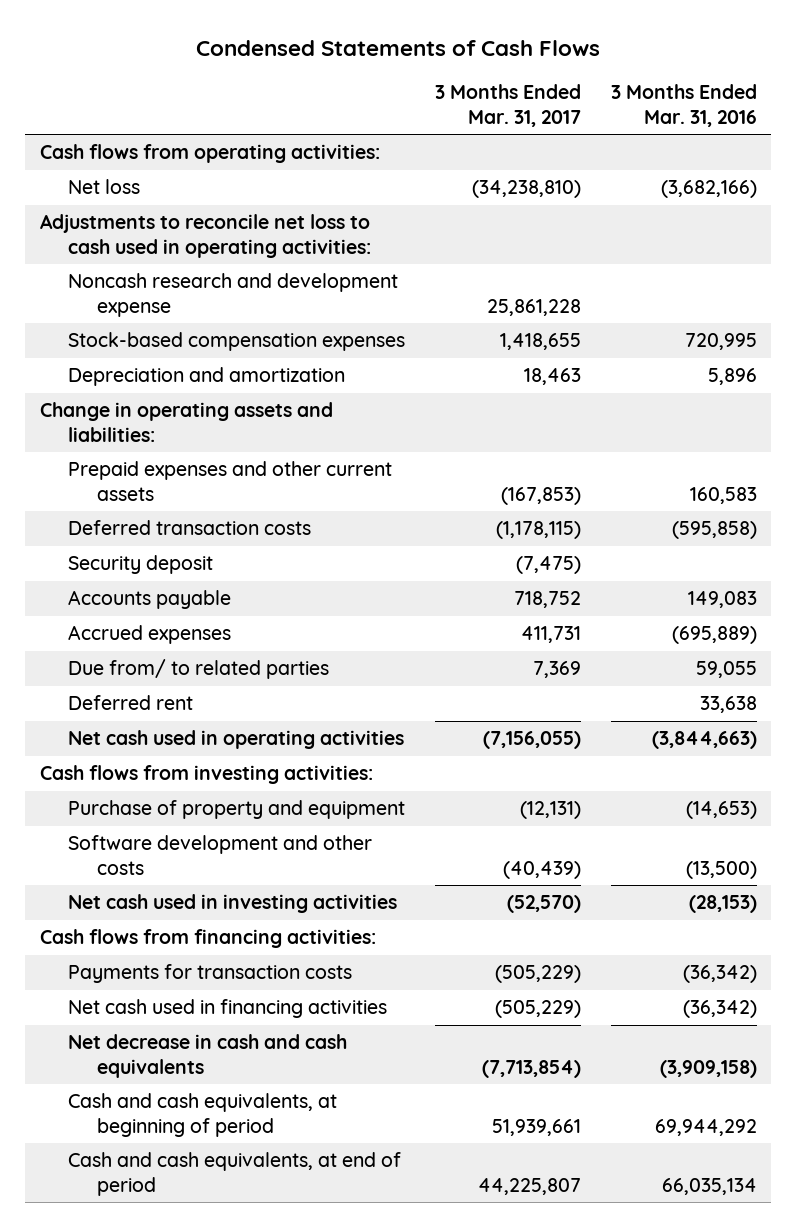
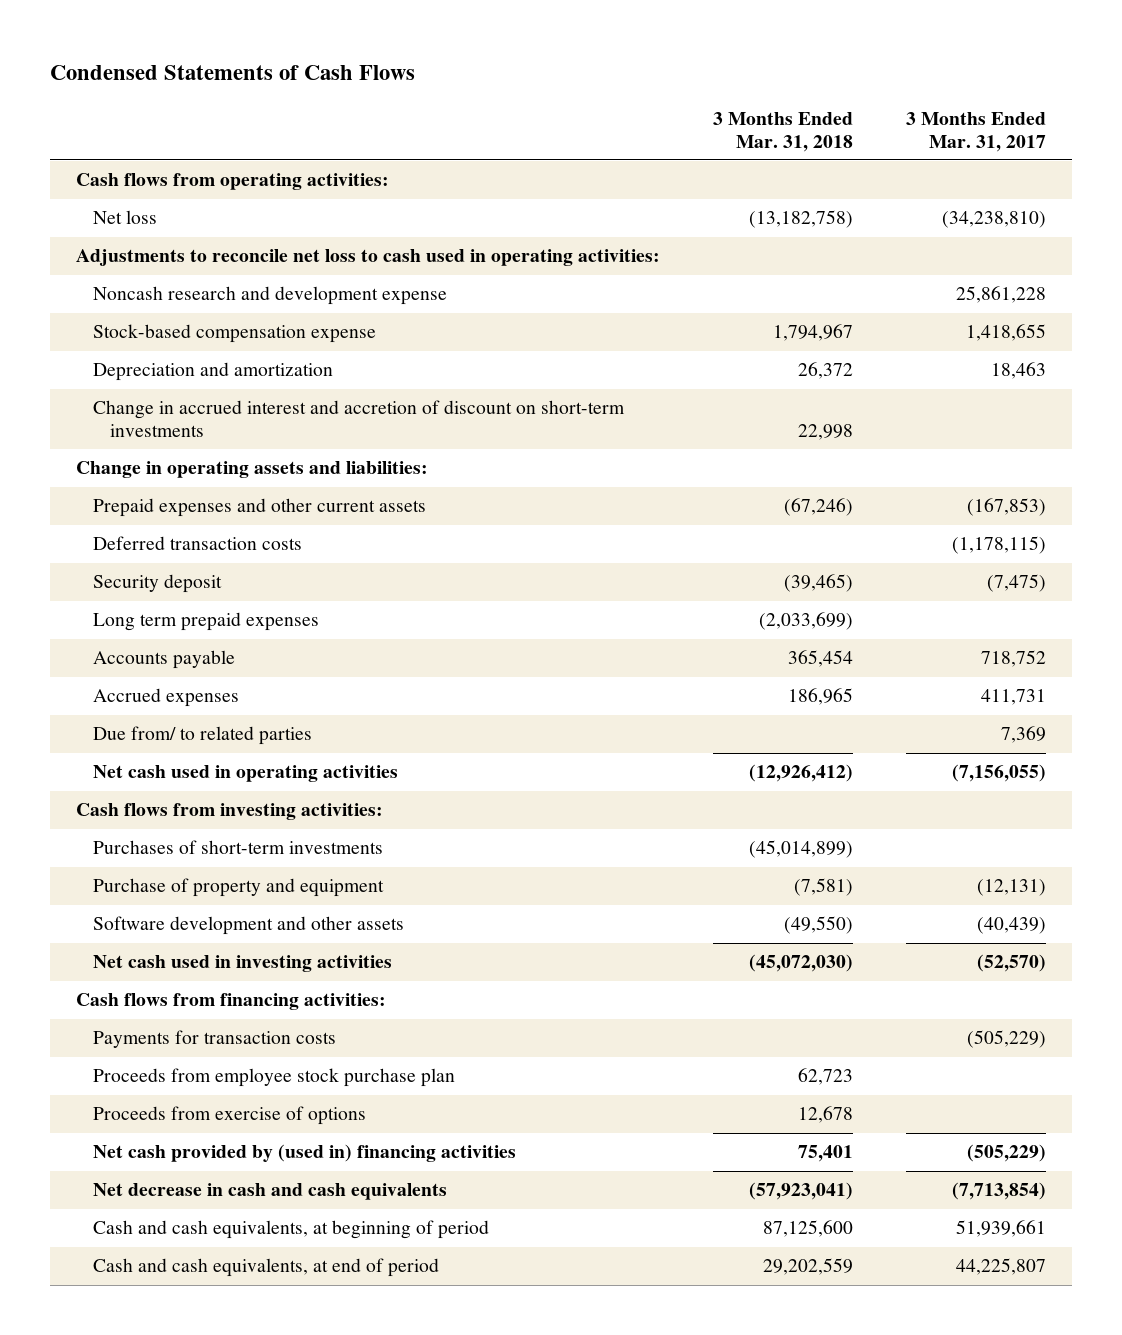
[610,84,757,127] 3 Months Ended Mar. 31, 2016 -> none
none -> [713,111,854,152] 3 Months Ended Mar. 31, 2018
[68,332,406,352] Stock-based compensation expenses -> [92,324,376,344] Stock-based compensation expense
none -> [92,400,625,437] Change in accrued interest and accretion of discount on short-term investments
none -> [92,612,319,632] Long term prepaid expenses
[68,695,194,711] Deferred rent -> none
none -> [92,840,383,855] Purchases of short-term investments
[68,835,373,875] Software development and other costs -> [92,916,404,936] Software development and other assets
none -> [92,1068,455,1088] Proceeds from employee stock purchase plan
none -> [92,1106,366,1126] Proceeds from exercise of options
[68,999,388,1019] Net cash used in financing activities -> [92,1144,516,1163] Net cash provided by (used in) financing activities

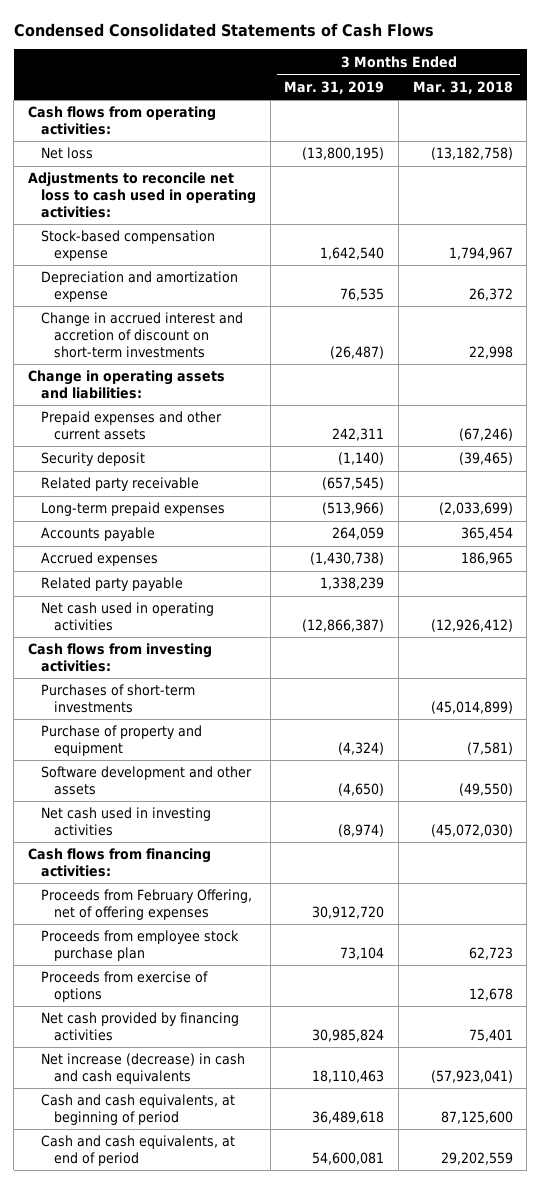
[50,65,416,81] Condensed Statements of Cash Flows -> [13,22,434,37] Condensed Consolidated Statements of Cash Flows
[905,111,1046,152] 3 Months Ended Mar. 31, 2017 -> none
none -> [284,80,385,94] Mar. 31, 2019
[92,286,447,306] Noncash research and development expense -> none
[92,362,333,382] Depreciation and amortization -> [41,271,239,303] Depreciation and amortization expense
[92,536,302,551] Deferred transaction costs -> none
none -> [41,477,200,492] Related party receivable
[92,612,319,632] Long term prepaid expenses -> [41,502,226,517] Long-term prepaid expenses
[92,726,312,746] Due from/ to related parties -> none
none -> [41,577,184,592] Related party payable
[92,1030,336,1049] Payments for transaction costs -> none
none -> [41,889,253,921] Proceeds from February Offering, net of offering expenses
[92,1144,516,1163] Net cash provided by (used in) financing activities -> [41,1012,240,1042] Net cash provided by financing activities
[92,1183,447,1201] Net decrease in cash and cash equivalents -> [41,1053,246,1085] Net increase (decrease) in cash and cash equivalents

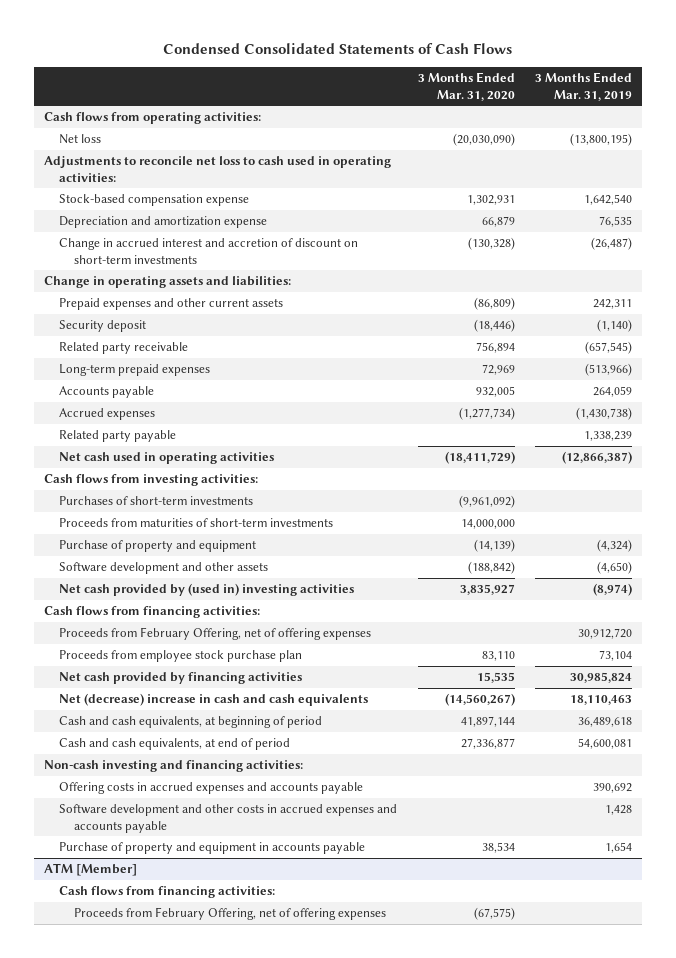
[412,80,513,94] Mar. 31, 2018 -> none
none -> [417,72,515,101] 3 Months Ended Mar. 31, 2020
none -> [59,518,334,528] Proceeds from maturities of short-term investments
[41,807,212,837] Net cash used in investing activities -> [59,583,355,597] Net cash provided by (used in) investing activities
[41,971,209,1003] Proceeds from exercise of options -> none
[41,1053,246,1085] Net increase (decrease) in cash and cash equivalents -> [59,693,369,707] Net (decrease) increase in cash and cash equivalents
none -> [43,760,303,773] Non-cash investing and financing activities:
none -> [59,782,364,795] Offering costs in accrued expenses and accounts payable
none -> [59,804,398,833] Software development and other costs in accrued expenses and accounts payable
none -> [59,842,366,855] Purchase of property and equipment in accounts payable
none -> [43,863,137,877] ATM [Member]
none -> [59,886,276,899] Cash flows from financing activities:
none -> [74,907,387,921] Proceeds from February Offering, net of offering expenses

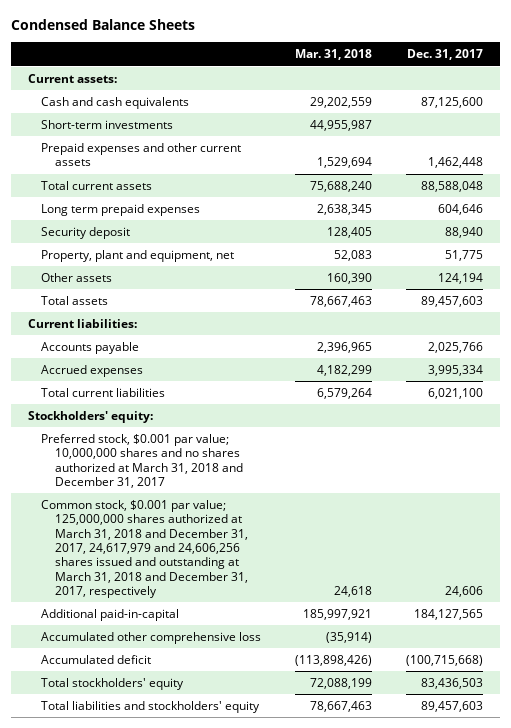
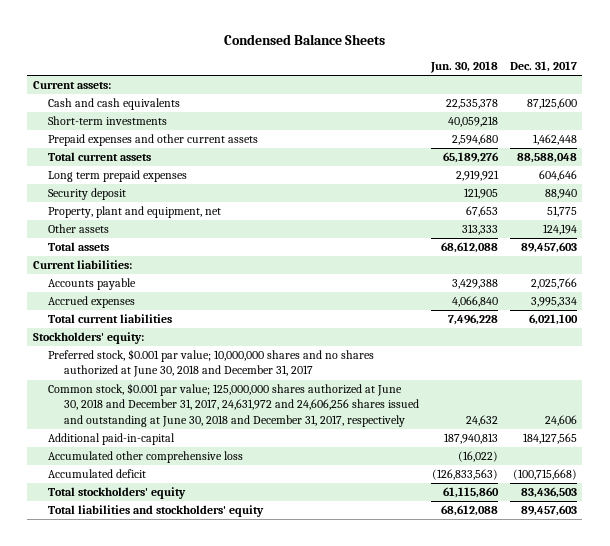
[295,49,373,61] Mar. 31, 2018 -> none
none -> [429,61,498,74] Jun. 30, 2018
[41,434,243,488] Preferred stock, $0.001 par value; 10,000,000 shares and no shares authorized at March 31, 2018 and December 31, 2017 -> [48,349,375,378] Preferred stock, $0.001 par value; 10,000,000 shares and no shares authorized at June 30, 2018 and December 31, 2017
[41,500,248,598] Common stock, $0.001 par value; 125,000,000 shares authorized at March 31, 2018 and December 31, 2017, 24,617,979 and 24,606,256 shares issued and outstanding at March 31, 2018 and December 31, 2017, respectively -> [48,383,419,427] Common stock, $0.001 par value; 125,000,000 shares authorized at June 30, 2018 and December 31, 2017, 24,631,972 and 24,606,256 shares issued and outstanding at June 30, 2018 and December 31, 2017, respectively

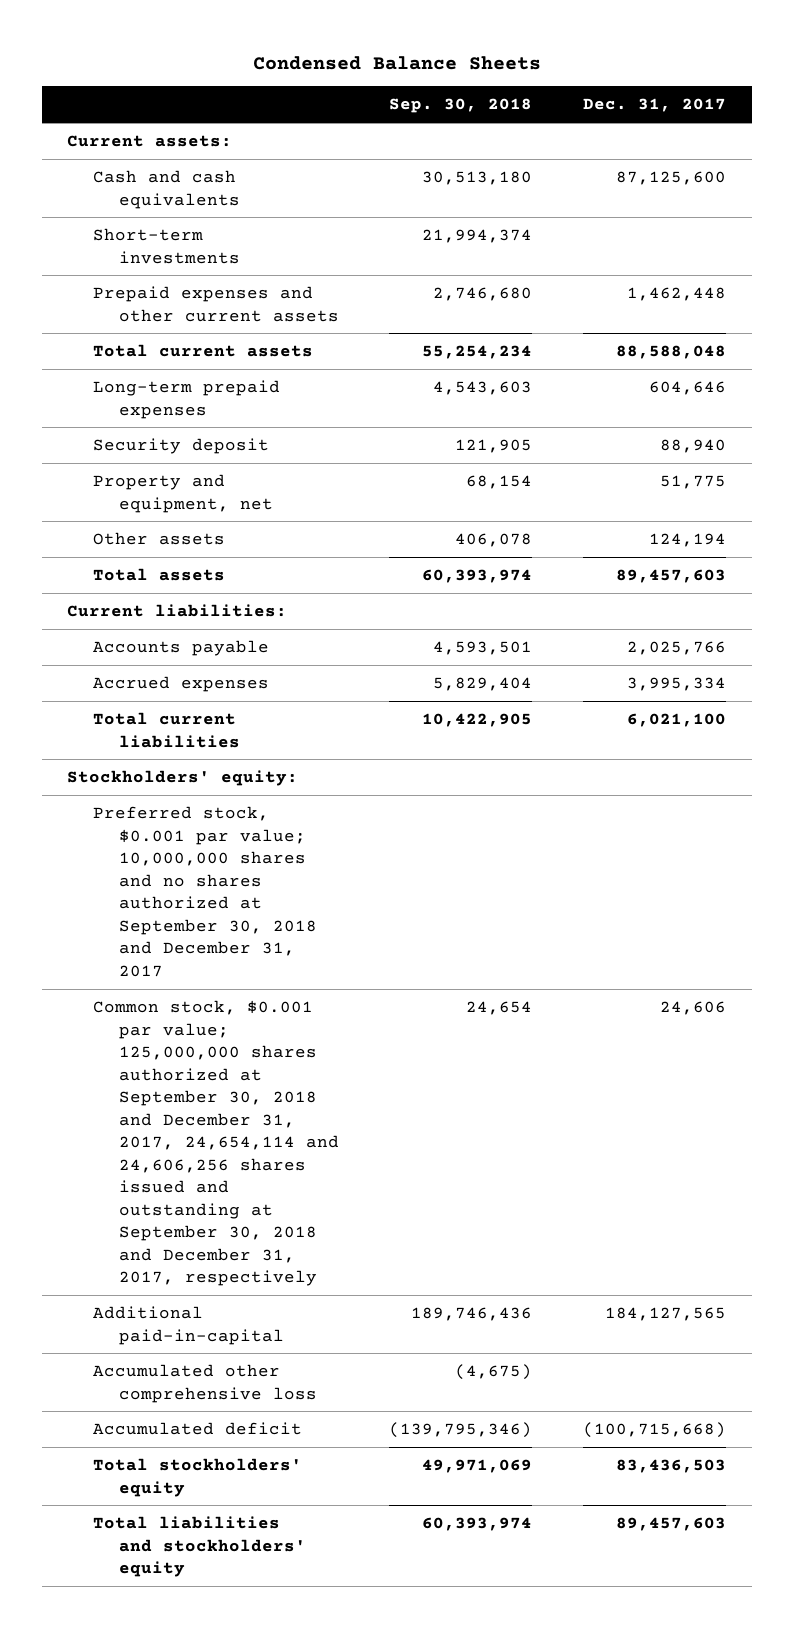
[429,61,498,74] Jun. 30, 2018 -> none
none -> [389,98,533,114] Sep. 30, 2018
[48,170,188,183] Long term prepaid expenses -> [92,380,280,419] Long-term prepaid expenses
[48,206,222,219] Property, plant and equipment, net -> [92,474,273,513] Property and equipment, net
[48,349,375,378] Preferred stock, $0.001 par value; 10,000,000 shares and no shares authorized at June 30, 2018 and December 31, 2017 -> [92,806,317,977] Preferred stock, $0.001 par value; 10,000,000 shares and no shares authorized at September 30, 2018 and December 31, 2017
[48,383,419,427] Common stock, $0.001 par value; 125,000,000 shares authorized at June 30, 2018 and December 31, 2017, 24,631,972 and 24,606,256 shares issued and outstanding at June 30, 2018 and December 31, 2017, respectively -> [92,1000,339,1287] Common stock, $0.001 par value; 125,000,000 shares authorized at September 30, 2018 and December 31, 2017, 24,654,114 and 24,606,256 shares issued and outstanding at September 30, 2018 and December 31, 2017, respectively

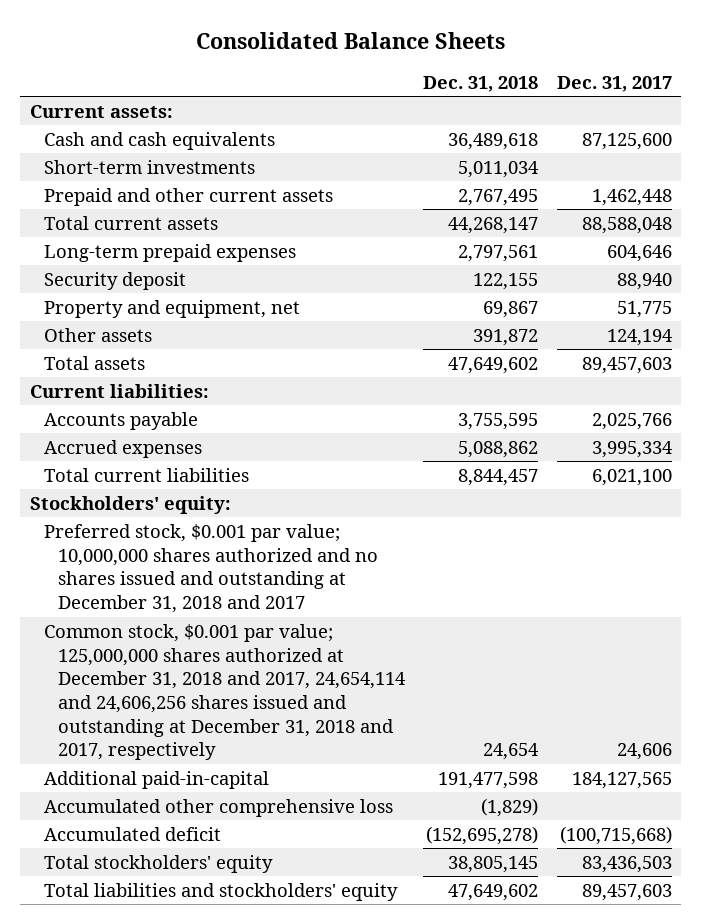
[252,55,541,70] Condensed Balance Sheets -> [195,32,505,50] Consolidated Balance Sheets
[389,98,533,114] Sep. 30, 2018 -> none
none -> [423,75,539,92] Dec. 31, 2018
[92,286,339,322] Prepaid expenses and other current assets -> [43,187,333,206] Prepaid and other current assets
[92,806,317,977] Preferred stock, $0.001 par value; 10,000,000 shares and no shares authorized at September 30, 2018 and December 31, 2017 -> [43,523,378,613] Preferred stock, $0.001 par value; 10,000,000 shares authorized and no shares issued and outstanding at December 31, 2018 and 2017
[92,1000,339,1287] Common stock, $0.001 par value; 125,000,000 shares authorized at September 30, 2018 and December 31, 2017, 24,654,114 and 24,606,256 shares issued and outstanding at September 30, 2018 and December 31, 2017, respectively -> [43,623,406,761] Common stock, $0.001 par value; 125,000,000 shares authorized at December 31, 2018 and 2017, 24,654,114 and 24,606,256 shares issued and outstanding at December 31, 2018 and 2017, respectively

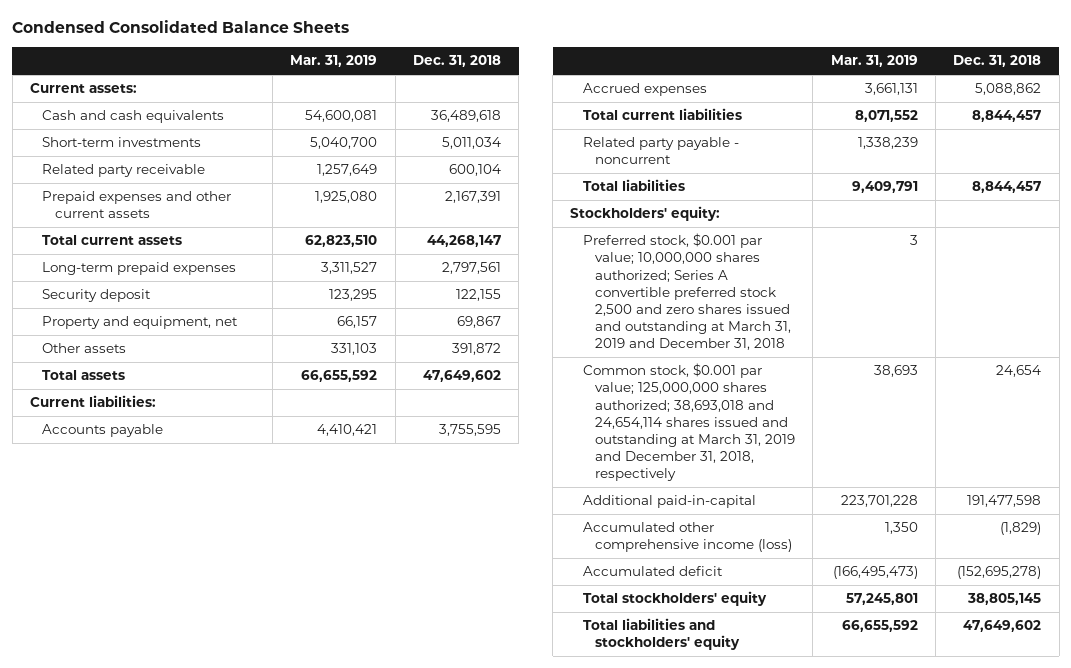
[195,32,505,50] Consolidated Balance Sheets -> [12,20,350,34] Condensed Consolidated Balance Sheets
[557,75,673,92] Dec. 31, 2017 -> none
none -> [290,55,378,68] Mar. 31, 2019
none -> [42,164,206,178] Related party receivable
[43,187,333,206] Prepaid and other current assets -> [42,191,232,219] Prepaid expenses and other current assets
[458,188,539,206] 2,767,495 -> [444,191,501,204] 2,167,391
none -> [582,137,739,165] Related party payable - noncurrent
none -> [582,179,685,192] Total liabilities
[43,523,378,613] Preferred stock, $0.001 par value; 10,000,000 shares authorized and no shares issued and outstanding at December 31, 2018 and 2017 -> [582,233,792,350] Preferred stock, $0.001 par value; 10,000,000 shares authorized; Series A convertible preferred stock 2,500 and zero shares issued and outstanding at March 31, 2019 and December 31, 2018
[43,623,406,761] Common stock, $0.001 par value; 125,000,000 shares authorized at December 31, 2018 and 2017, 24,654,114 and 24,606,256 shares issued and outstanding at December 31, 2018 and 2017, respectively -> [582,363,796,481] Common stock, $0.001 par value; 125,000,000 shares authorized; 38,693,018 and 24,654,114 shares issued and outstanding at March 31, 2019 and December 31, 2018, respectively
[43,798,393,817] Accumulated other comprehensive loss -> [582,522,793,553] Accumulated other comprehensive income (loss)

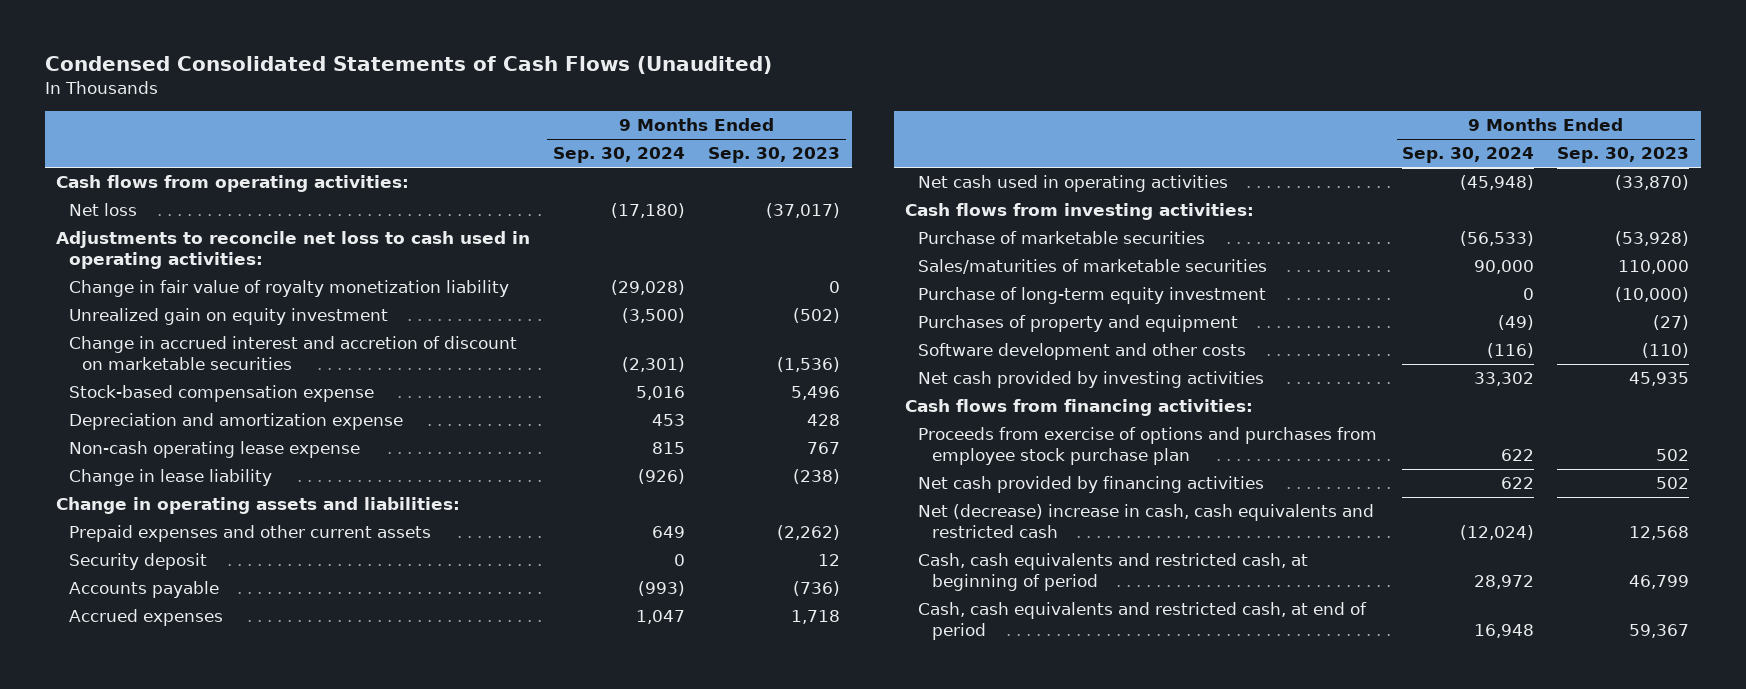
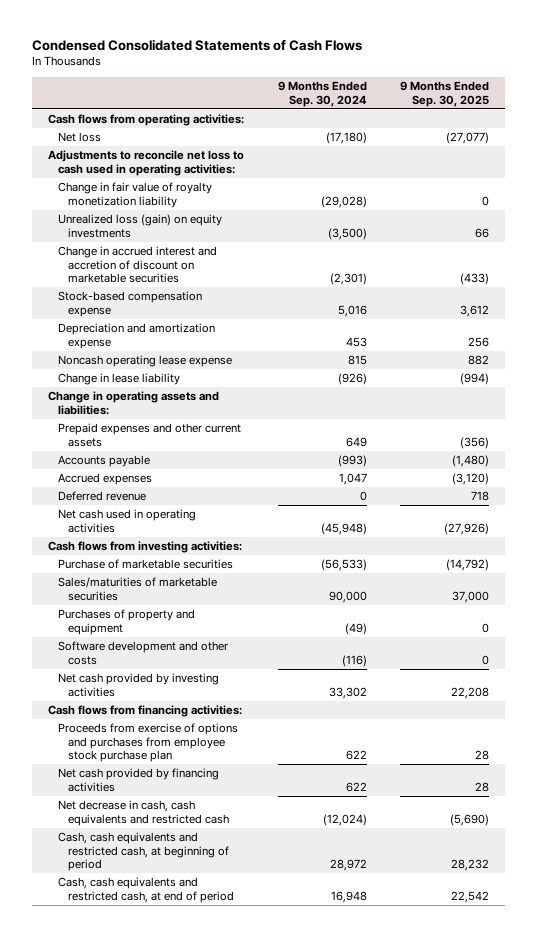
[44,56,772,75] Condensed Consolidated Statements of Cash Flows (Unaudited) -> [31,38,362,51] Condensed Consolidated Statements of Cash Flows
[708,147,841,164] Sep. 30, 2023 -> none
none -> [399,80,489,107] 9 Months Ended Sep. 30, 2025
[69,308,389,326] Unrealized gain on equity investment -> [58,214,223,238] Unrealized loss (gain) on equity investments
[69,441,361,459] Non-cash operating lease expense -> [58,355,233,368] Noncash operating lease expense
[69,553,208,571] Security deposit -> none
none -> [58,491,147,502] Deferred revenue
[918,287,1267,305] Purchase of long-term equity investment -> none
[918,504,1375,538] Net (decrease) increase in cash, cash equivalents and restricted cash -> [58,800,230,826] Net decrease in cash, cash equivalents and restricted cash

